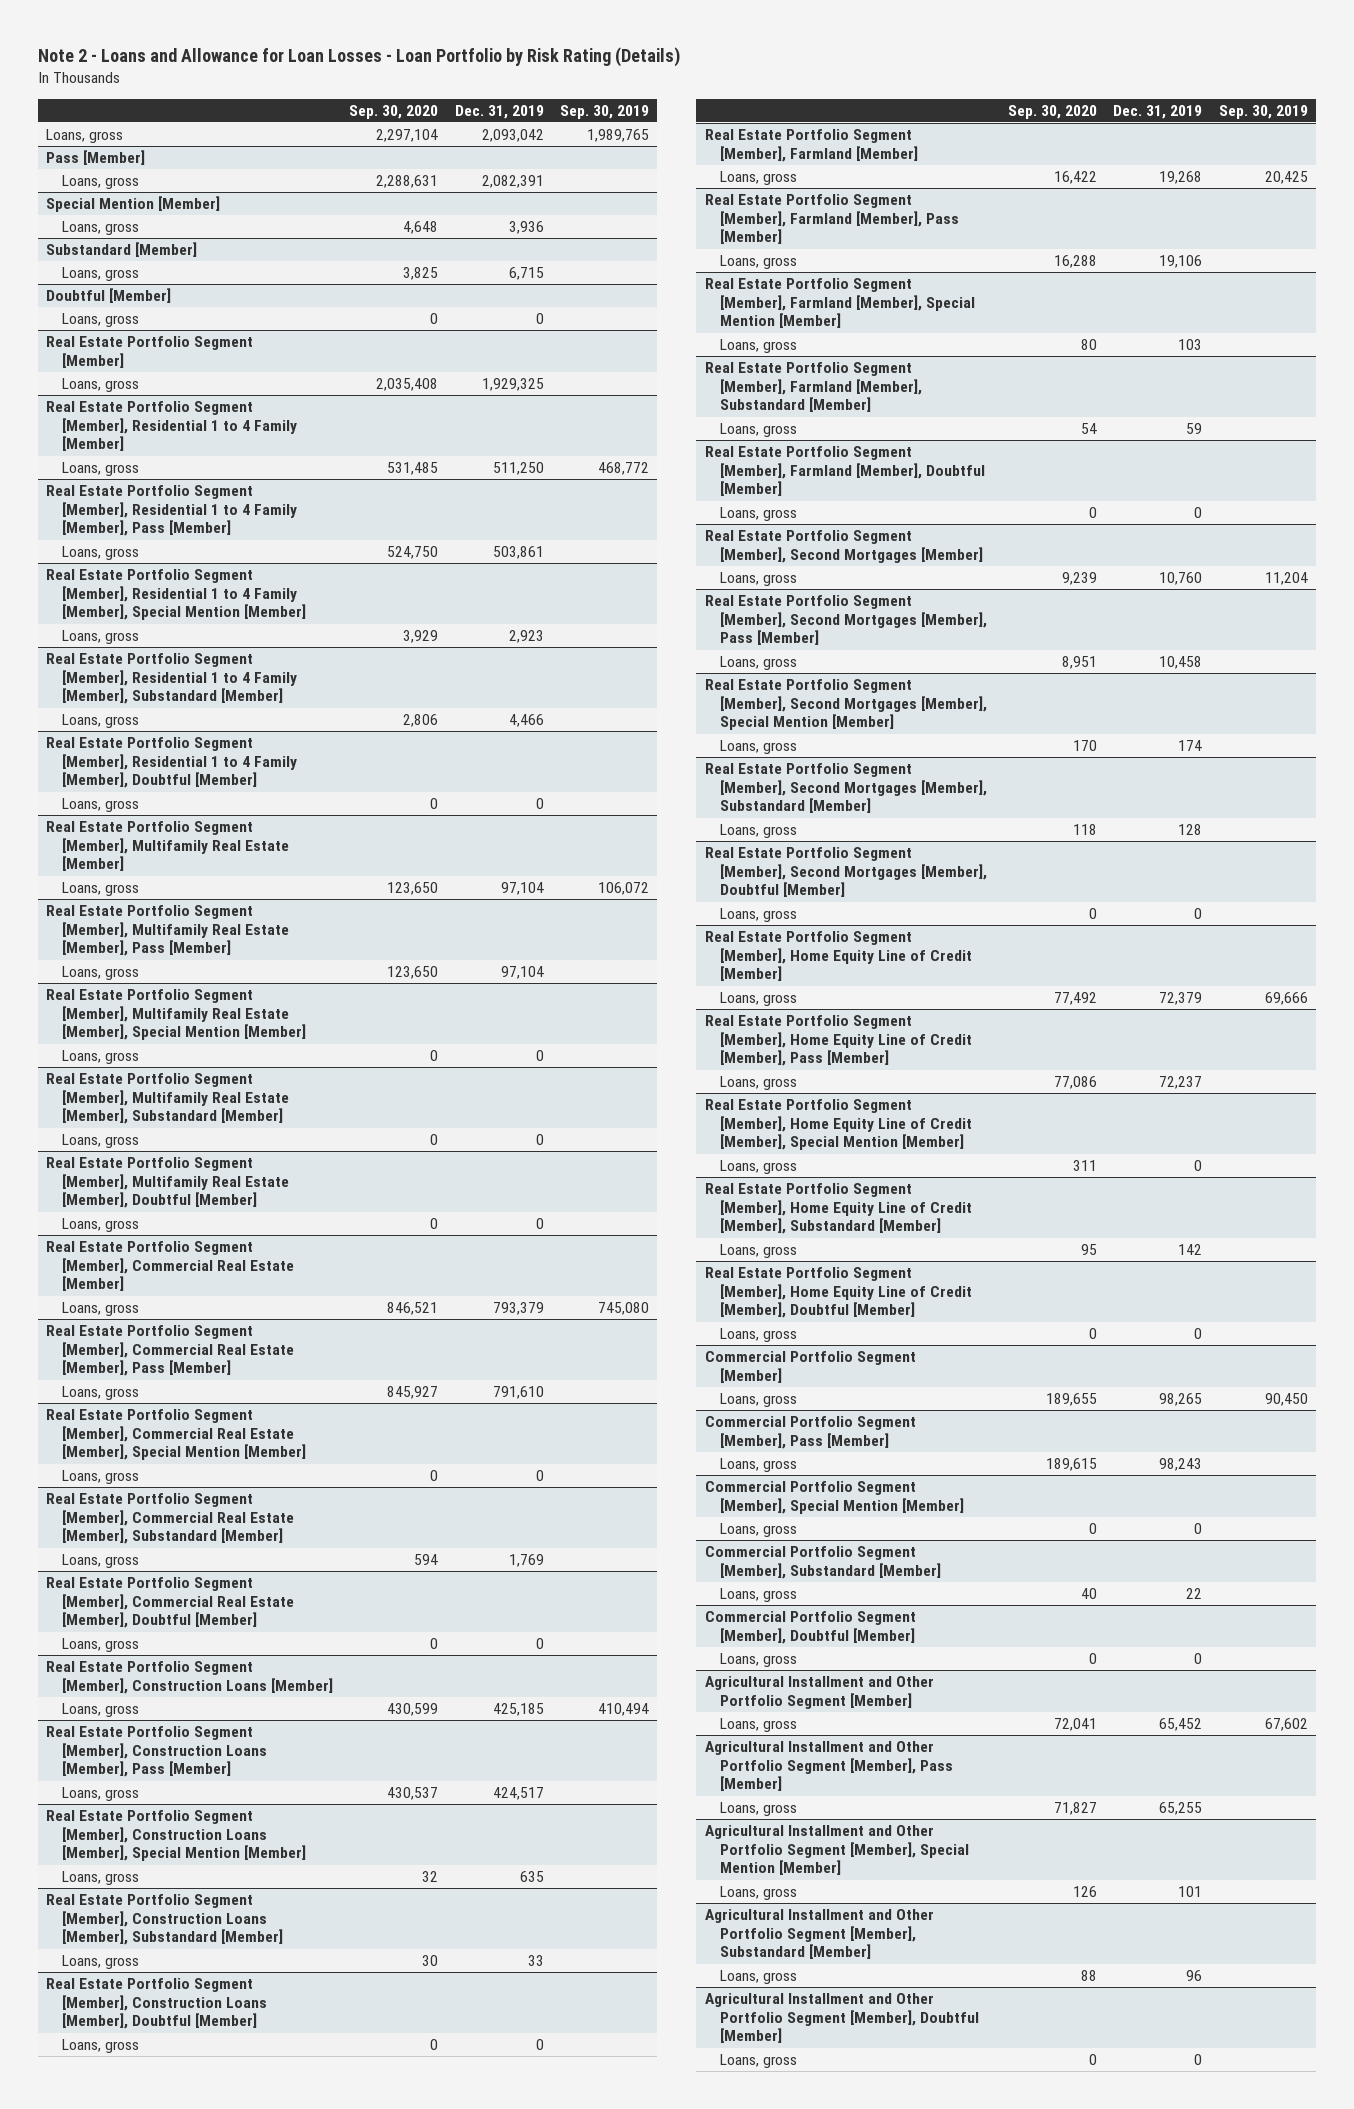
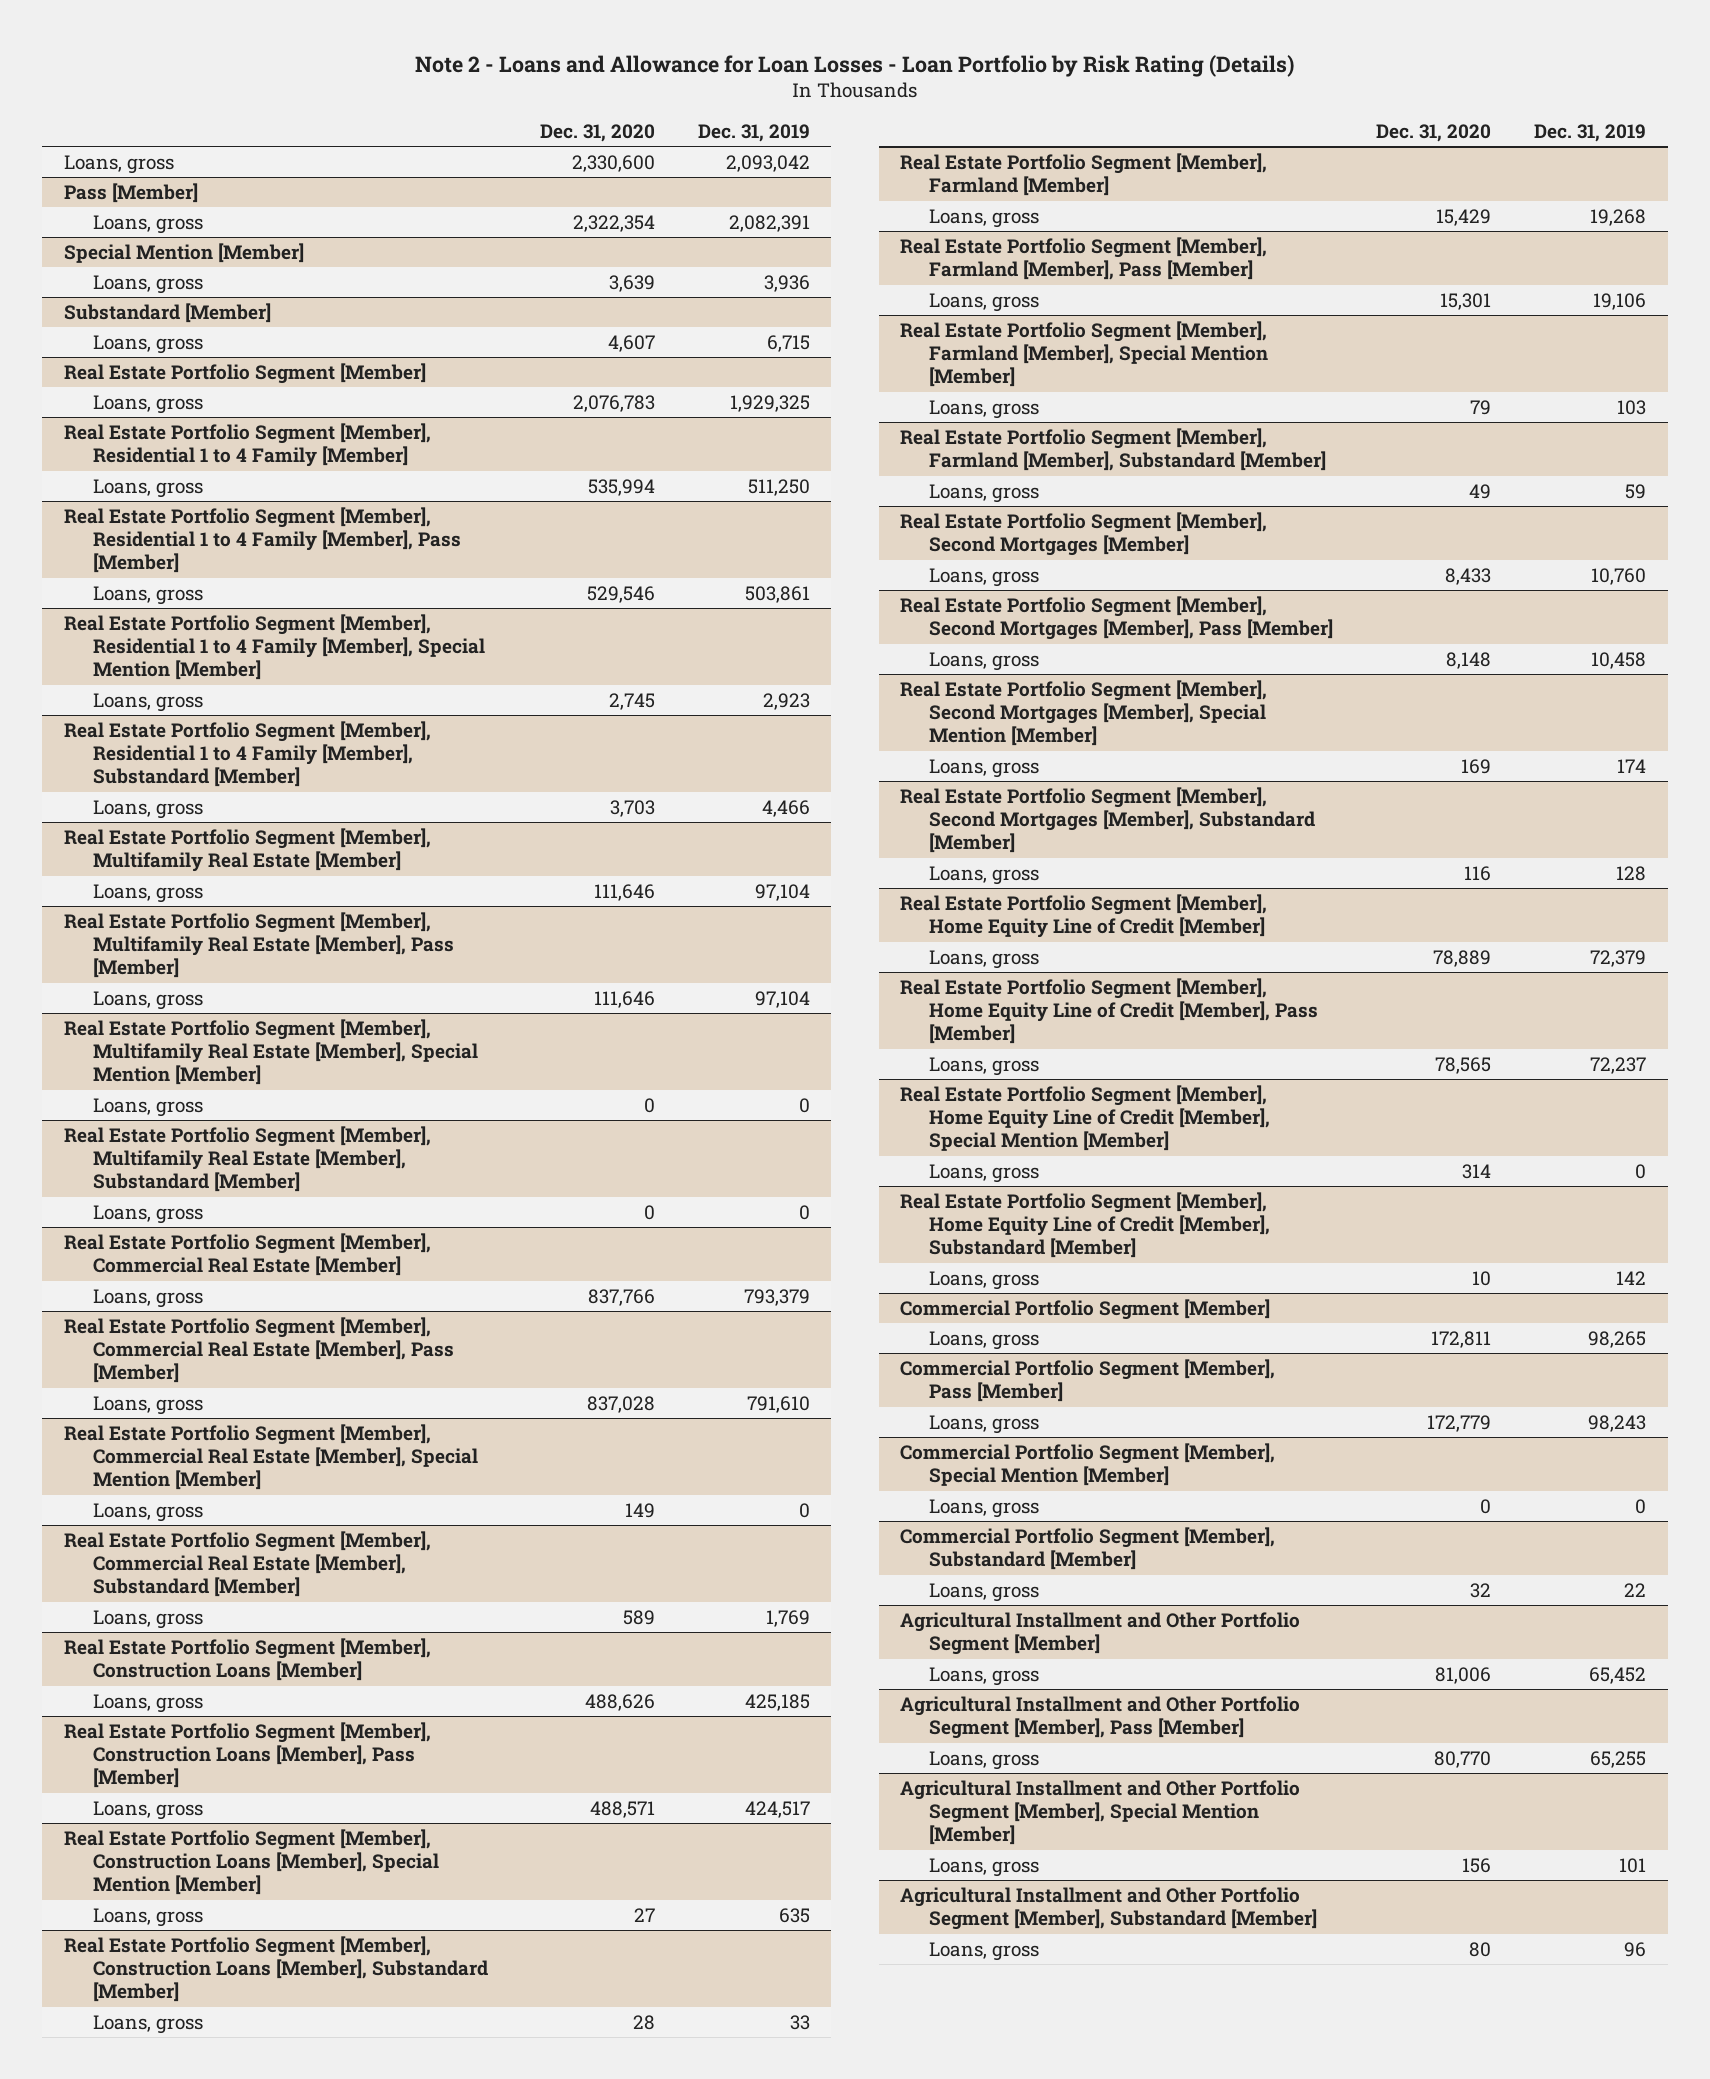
[349,104,439,119] Sep. 30, 2020 -> none
[560,104,650,119] Sep. 30, 2019 -> none
none -> [539,123,655,142] Dec. 31, 2020
[45,288,171,304] Doubtful [Member] -> none
[61,313,139,328] Loans, gross -> none
[45,737,297,789] Real Estate Portfolio Segment [Member], Residential 1 to 4 Family [Member], Doubtful [Member] -> none
[61,798,139,813] Loans, gross -> none
[45,1157,289,1209] Real Estate Portfolio Segment [Member], Multifamily Real Estate [Member], Doubtful [Member] -> none
[61,1218,139,1233] Loans, gross -> none
[45,1577,294,1629] Real Estate Portfolio Segment [Member], Commercial Real Estate [Member], Doubtful [Member] -> none
[61,1638,139,1653] Loans, gross -> none
[45,1978,267,2030] Real Estate Portfolio Segment [Member], Construction Loans [Member], Doubtful [Member] -> none
[61,2039,139,2054] Loans, gross -> none
[704,446,986,497] Real Estate Portfolio Segment [Member], Farmland [Member], Doubtful [Member] -> none
[720,507,798,522] Loans, gross -> none
[704,847,988,898] Real Estate Portfolio Segment [Member], Second Mortgages [Member], Doubtful [Member] -> none
[720,908,798,923] Loans, gross -> none
[704,1267,973,1319] Real Estate Portfolio Segment [Member], Home Equity Line of Credit [Member], Doubtful [Member] -> none
[720,1328,798,1343] Loans, gross -> none
[704,1611,916,1644] Commercial Portfolio Segment [Member], Doubtful [Member] -> none
[720,1653,798,1668] Loans, gross -> none
[704,1993,980,2044] Agricultural Installment and Other Portfolio Segment [Member], Doubtful [Member] -> none
[720,2054,798,2069] Loans, gross -> none

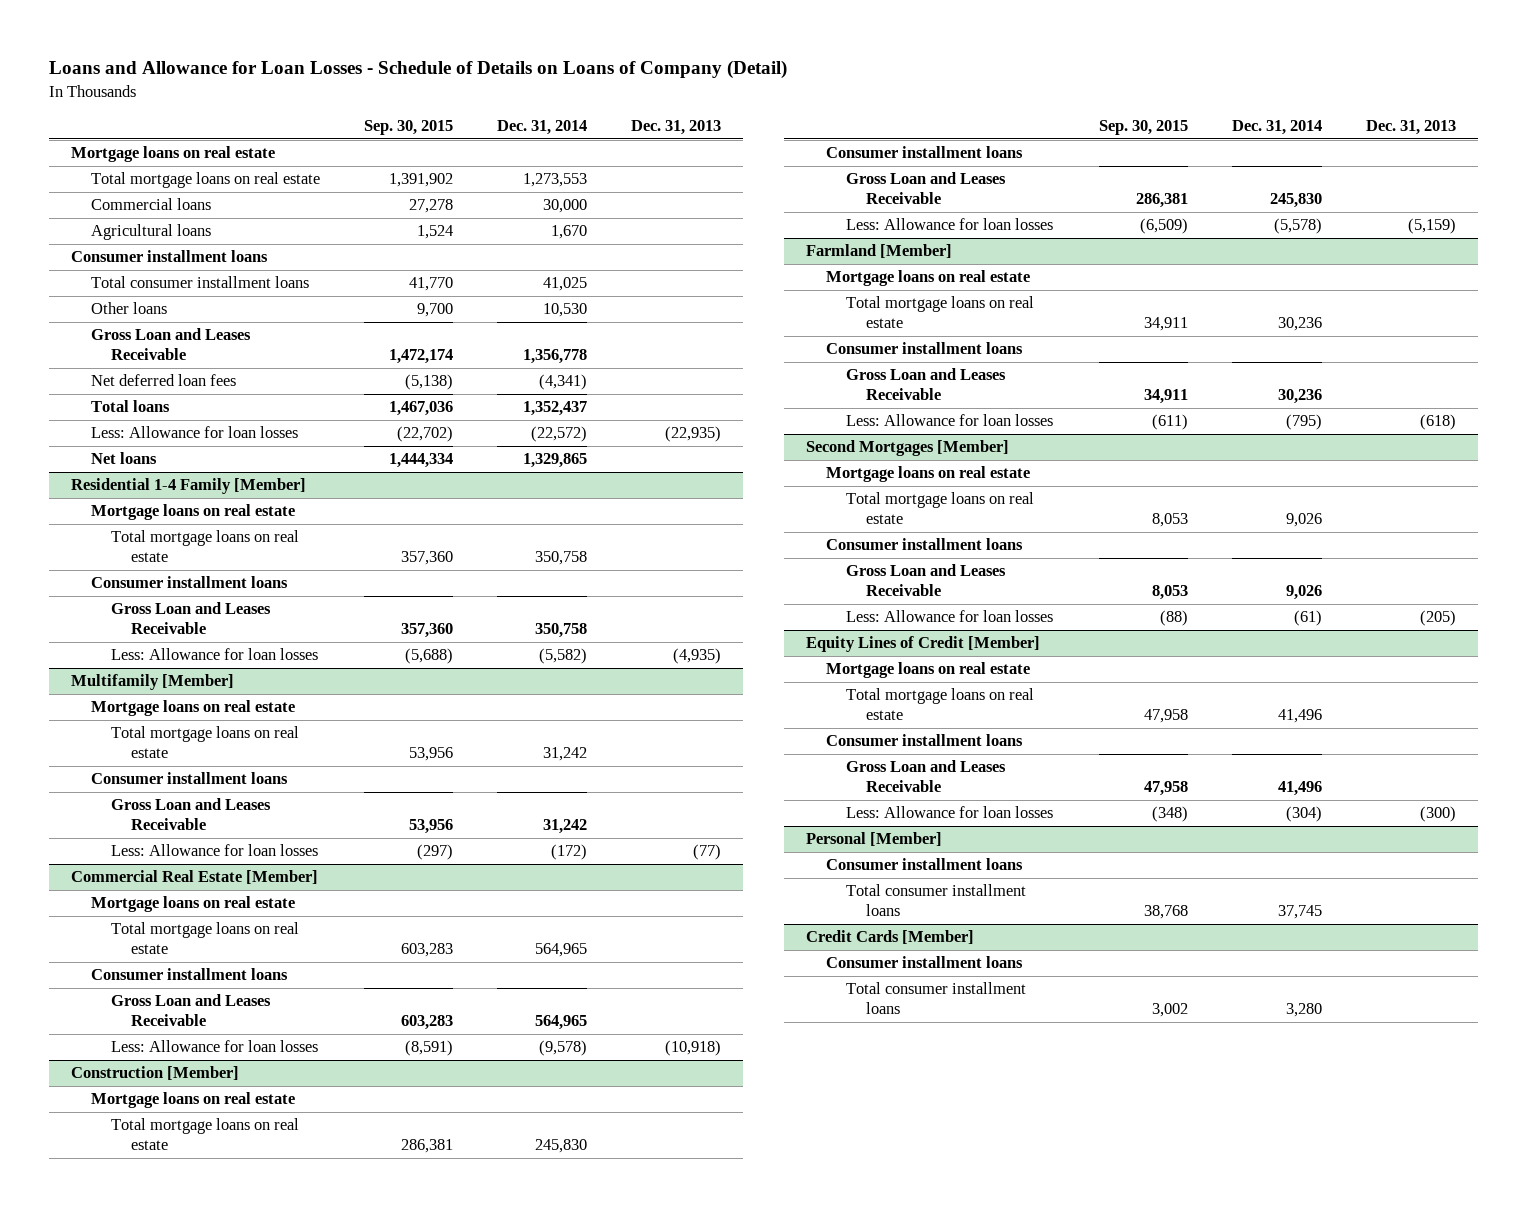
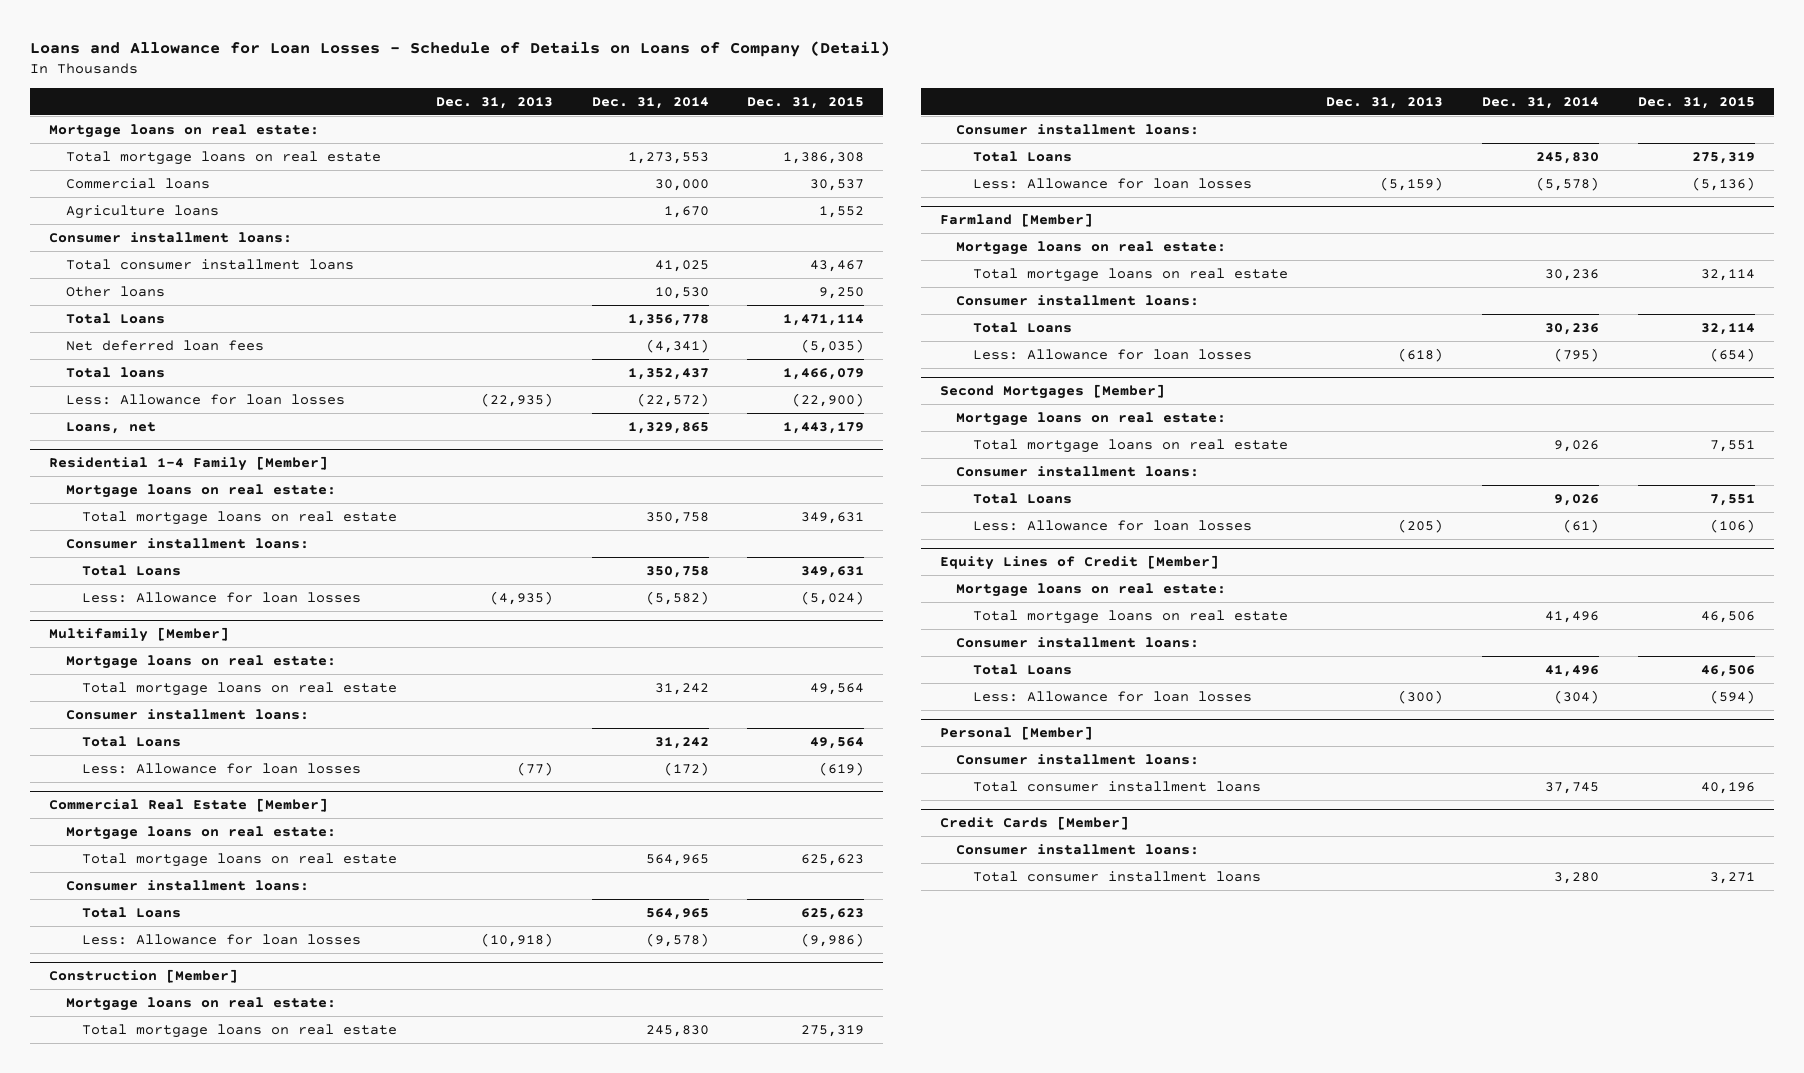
[363,120,453,136] Sep. 30, 2015 -> none
none -> [747,96,865,109] Dec. 31, 2015
[71,146,276,163] Mortgage loans on real estate -> [49,123,320,138] Mortgage loans on real estate:
[90,224,211,241] Agricultural loans -> [65,204,219,219] Agriculture loans
[71,250,269,263] Consumer installment loans -> [49,231,293,243] Consumer installment loans:
[90,328,251,361] Gross Loan and Leases Receivable -> [65,312,165,324] Total Loans
[90,452,157,465] Net loans -> [65,421,156,434] Loans, net
[90,504,295,521] Mortgage loans on real estate -> [65,483,336,498] Mortgage loans on real estate:
[90,576,288,589] Consumer installment loans -> [65,537,309,549] Consumer installment loans:
[110,602,271,635] Gross Loan and Leases Receivable -> [82,564,182,576] Total Loans
[90,700,295,717] Mortgage loans on real estate -> [65,654,336,669] Mortgage loans on real estate:
[90,772,288,785] Consumer installment loans -> [65,708,309,720] Consumer installment loans:
[110,798,271,831] Gross Loan and Leases Receivable -> [82,735,182,747] Total Loans
[90,896,295,913] Mortgage loans on real estate -> [65,825,336,840] Mortgage loans on real estate:
[90,968,288,981] Consumer installment loans -> [65,879,309,891] Consumer installment loans:
[110,994,271,1027] Gross Loan and Leases Receivable -> [82,906,182,918] Total Loans
[90,1092,295,1109] Mortgage loans on real estate -> [65,996,336,1011] Mortgage loans on real estate:
[825,146,1023,159] Consumer installment loans -> [956,123,1200,135] Consumer installment loans:
[845,172,1006,205] Gross Loan and Leases Receivable -> [972,150,1072,162] Total Loans
[825,270,1030,287] Mortgage loans on real estate -> [956,240,1227,255] Mortgage loans on real estate:
[825,342,1023,355] Consumer installment loans -> [956,294,1200,306] Consumer installment loans:
[845,368,1006,401] Gross Loan and Leases Receivable -> [972,321,1072,333] Total Loans
[825,466,1030,483] Mortgage loans on real estate -> [956,411,1227,426] Mortgage loans on real estate:
[825,538,1023,551] Consumer installment loans -> [956,465,1200,477] Consumer installment loans:
[845,564,1006,597] Gross Loan and Leases Receivable -> [972,492,1072,504] Total Loans
[825,662,1030,679] Mortgage loans on real estate -> [956,582,1227,597] Mortgage loans on real estate:
[825,734,1023,747] Consumer installment loans -> [956,636,1200,648] Consumer installment loans:
[845,760,1006,793] Gross Loan and Leases Receivable -> [972,663,1072,675] Total Loans
[825,858,1023,871] Consumer installment loans -> [956,753,1200,765] Consumer installment loans:
[825,956,1023,969] Consumer installment loans -> [956,843,1200,855] Consumer installment loans:

